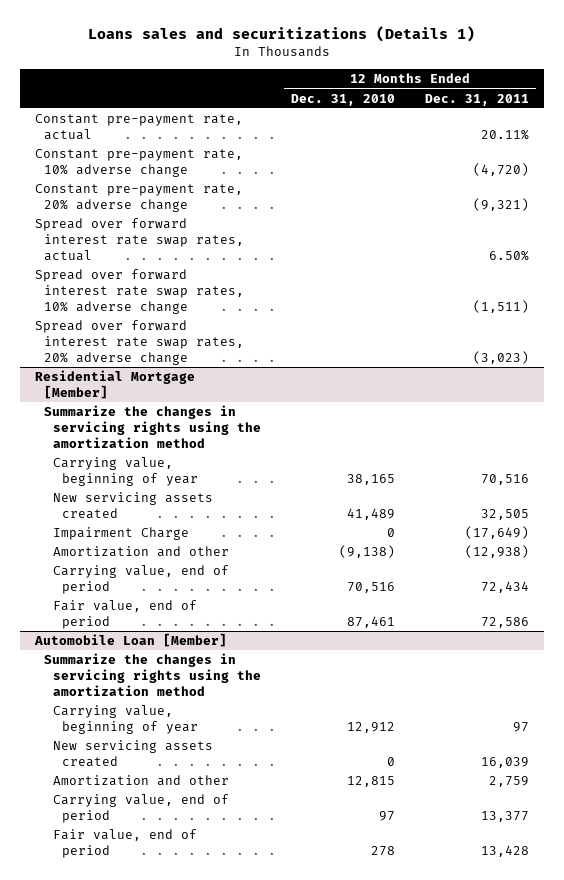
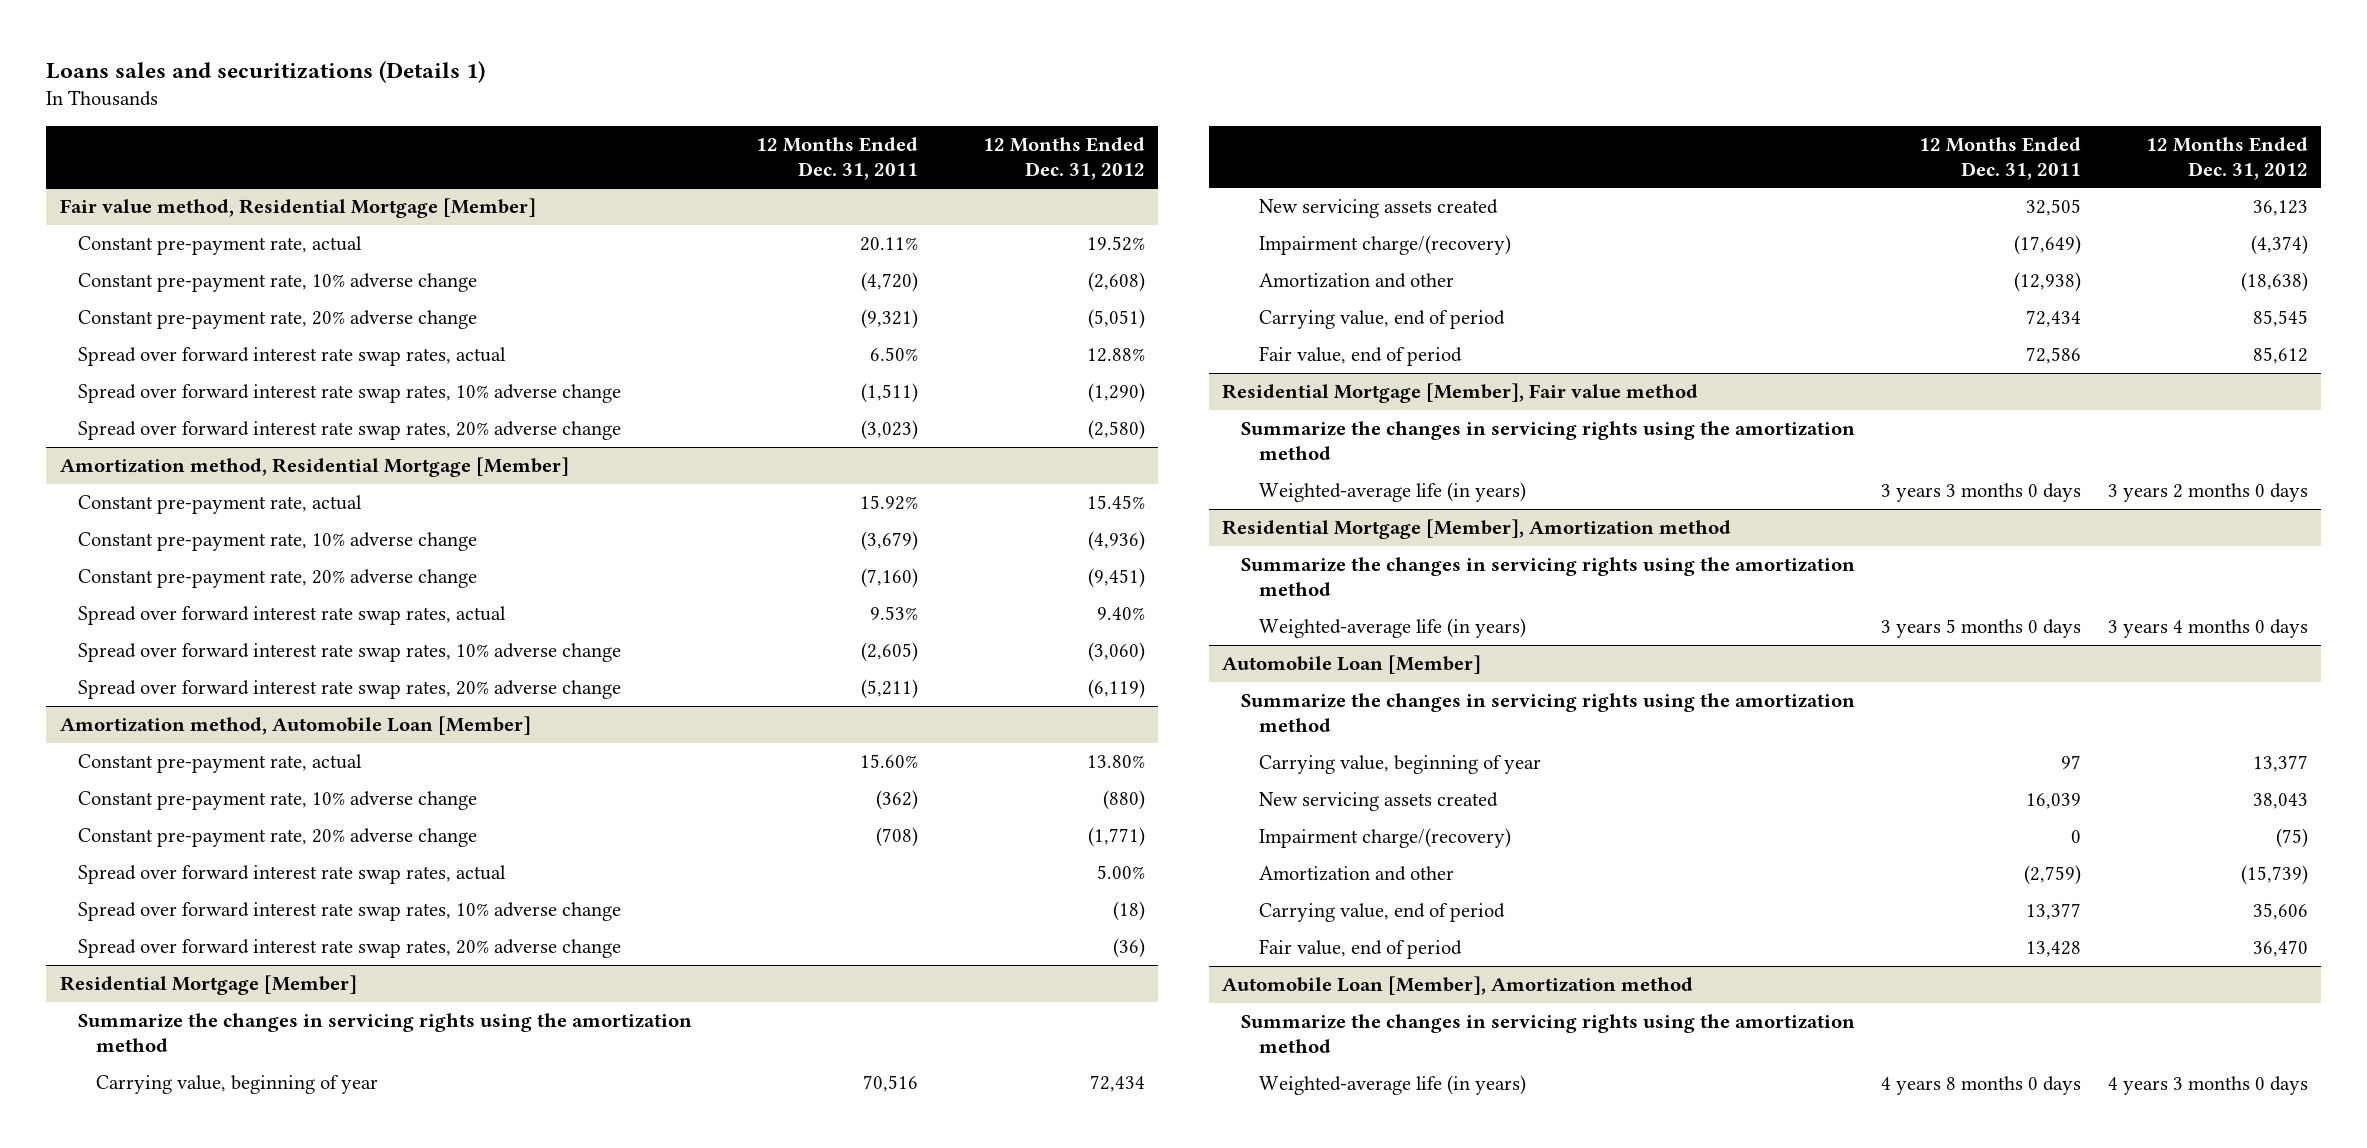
[291,93,396,106] Dec. 31, 2010 -> none
none -> [982,136,1145,180] 12 Months Ended Dec. 31, 2012
none -> [59,198,536,219] Fair value method, Residential Mortgage [Member]
none -> [59,457,569,478] Amortization method, Residential Mortgage [Member]
none -> [77,495,362,515] Constant pre-payment rate, actual
none -> [77,532,477,552] Constant pre-payment rate, 10% adverse change
none -> [77,569,477,589] Constant pre-payment rate, 20% adverse change
none -> [77,606,506,626] Spread over forward interest rate swap rates, actual
none -> [77,643,621,663] Spread over forward interest rate swap rates, 10% adverse change
none -> [77,680,621,700] Spread over forward interest rate swap rates, 20% adverse change
none -> [59,716,531,736] Amortization method, Automobile Loan [Member]
none -> [77,754,362,774] Constant pre-payment rate, actual
none -> [77,791,477,811] Constant pre-payment rate, 10% adverse change
none -> [77,828,477,848] Constant pre-payment rate, 20% adverse change
none -> [77,865,506,885] Spread over forward interest rate swap rates, actual
none -> [77,902,621,922] Spread over forward interest rate swap rates, 10% adverse change
none -> [77,939,621,959] Spread over forward interest rate swap rates, 20% adverse change
[53,527,190,541] Impairment Charge -> [1258,235,1511,256] Impairment charge/(recovery)
none -> [1222,383,1699,404] Residential Mortgage [Member], Fair value method
none -> [1240,421,1855,460] Summarize the changes in servicing rights using the amortization method
none -> [1258,482,1526,503] Weighted-average life (in years)
none -> [1222,519,1732,540] Residential Mortgage [Member], Amortization method
none -> [1240,557,1855,596] Summarize the changes in servicing rights using the amortization method
none -> [1258,618,1526,639] Weighted-average life (in years)
none -> [1258,828,1511,849] Impairment charge/(recovery)
[488,776,529,788] 2,759 -> [2024,865,2082,886] (2,759)
none -> [1222,976,1694,996] Automobile Loan [Member], Amortization method
none -> [1240,1014,1855,1053] Summarize the changes in servicing rights using the amortization method
none -> [1258,1075,1526,1096] Weighted-average life (in years)

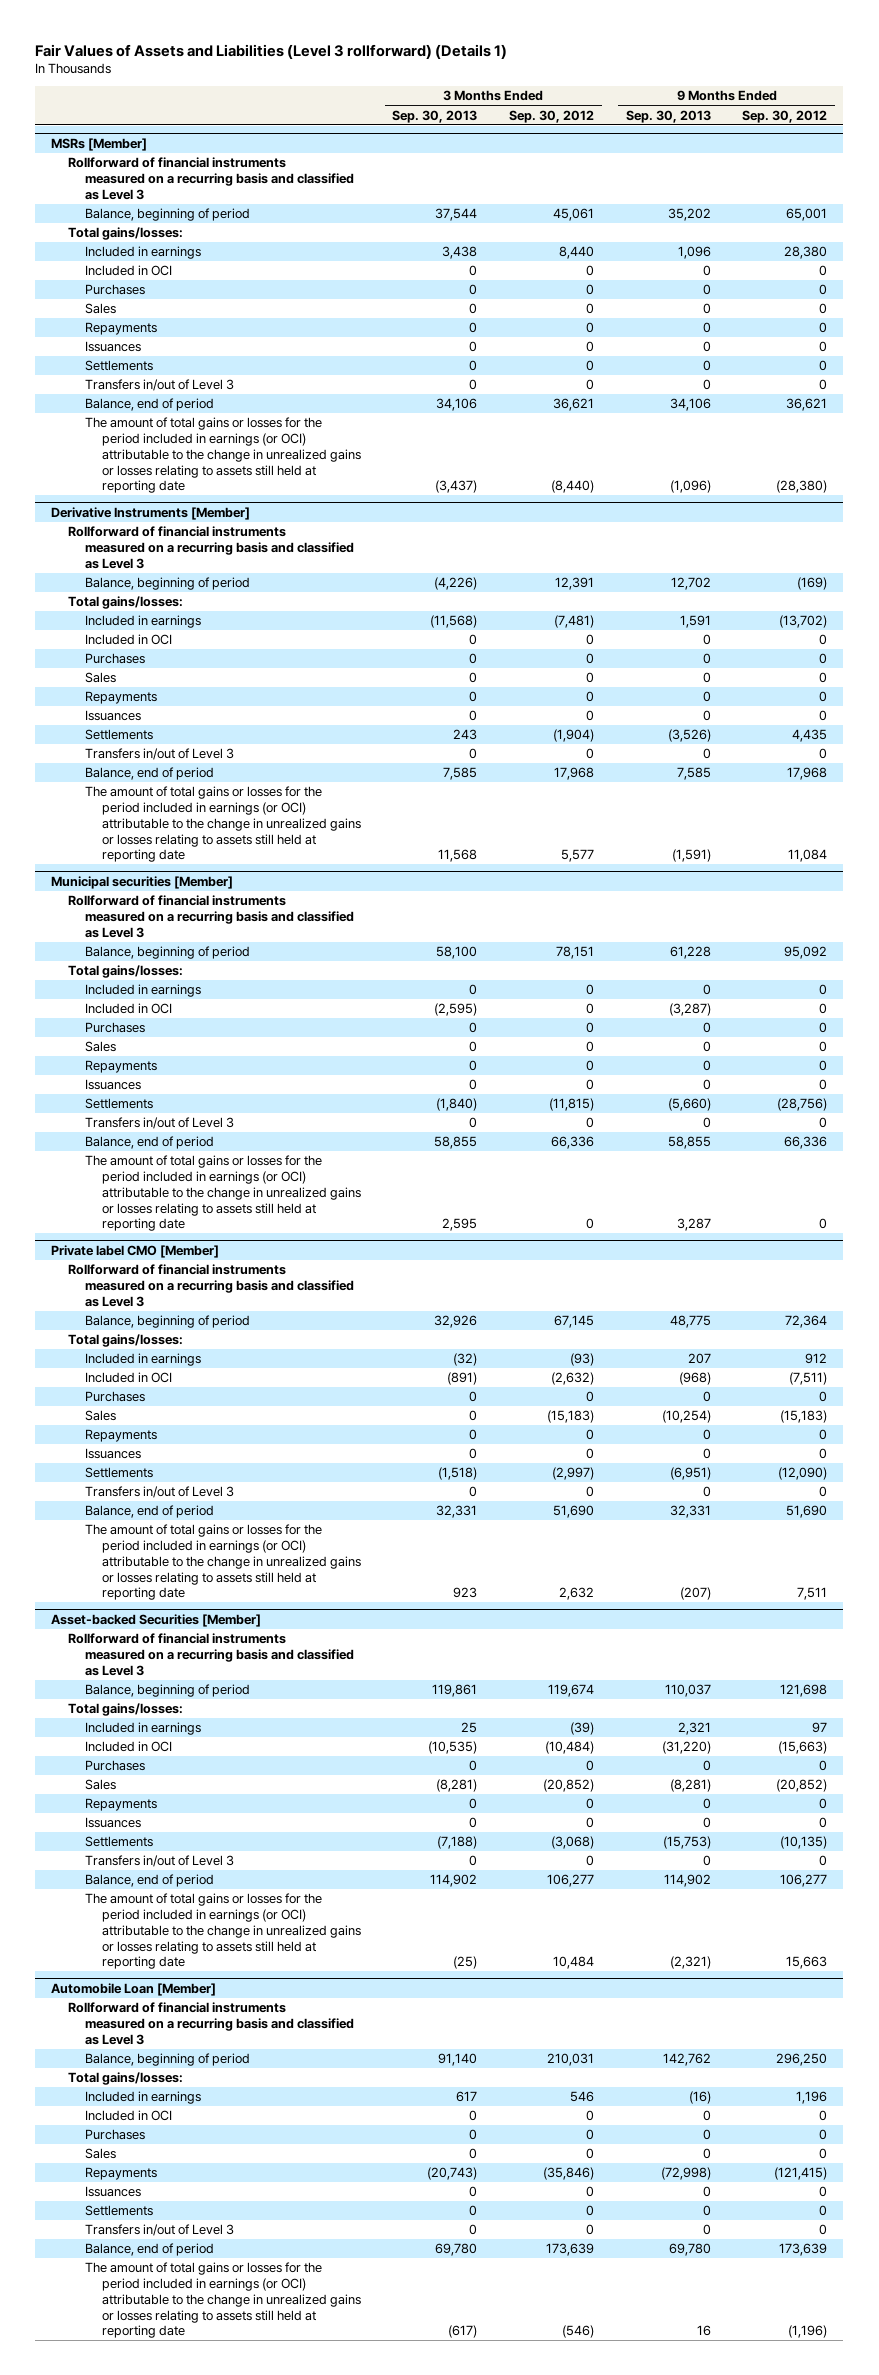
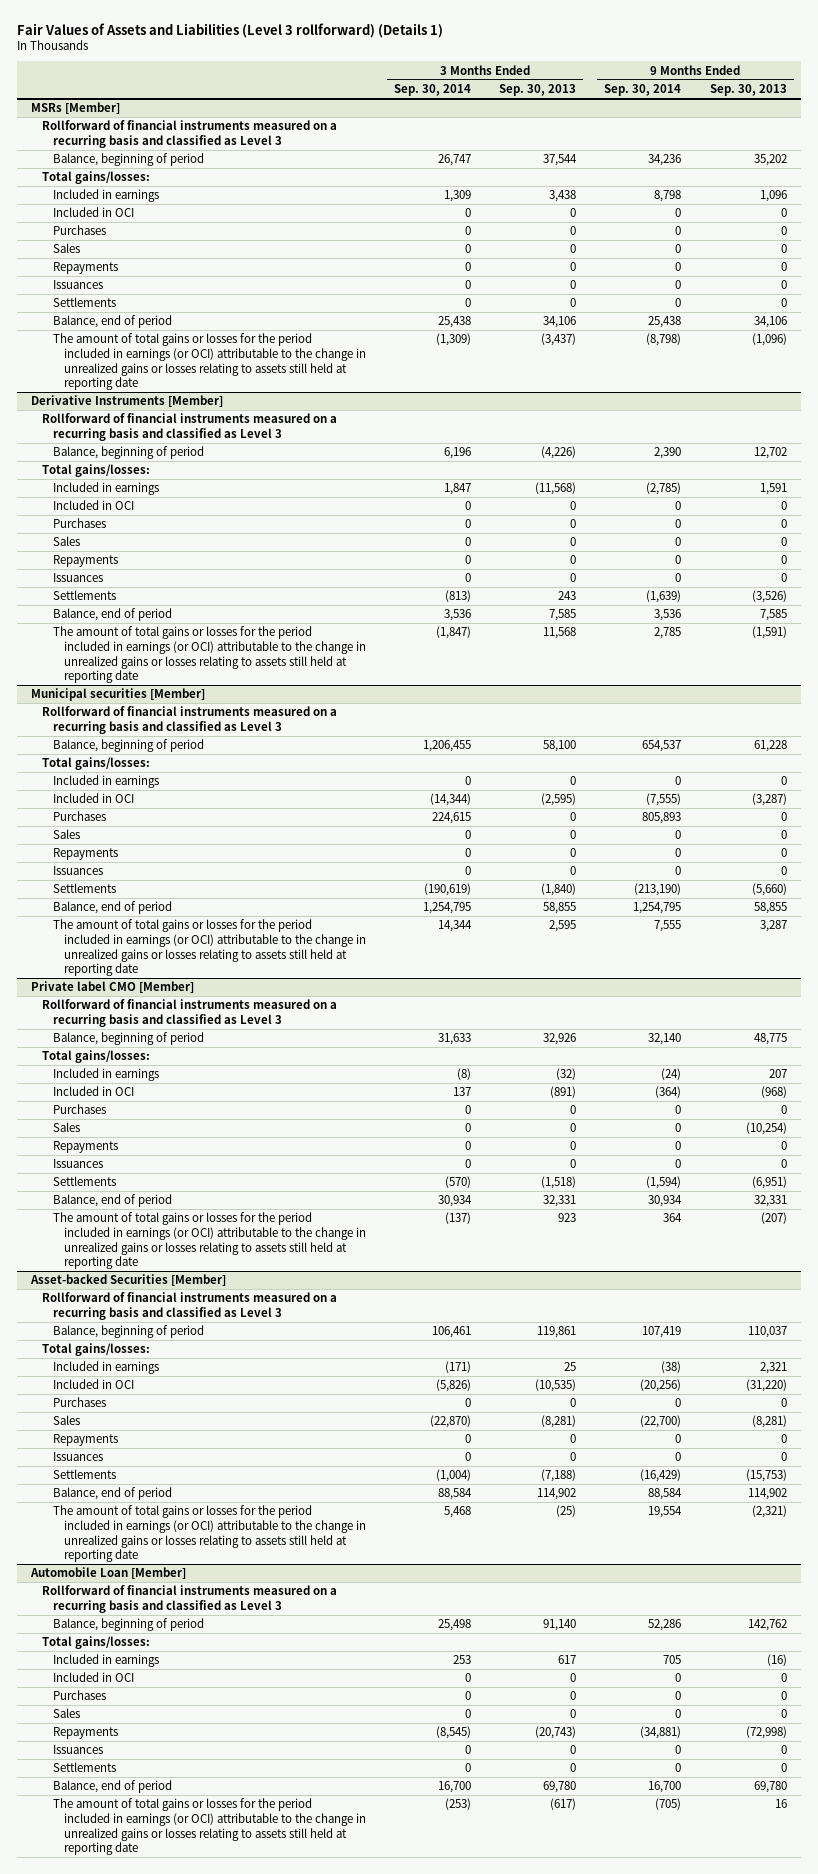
[509,109,595,123] Sep. 30, 2012 -> none
[742,109,828,123] Sep. 30, 2012 -> none
none -> [394,84,472,97] Sep. 30, 2014
none -> [604,84,682,97] Sep. 30, 2014
[84,379,234,392] Transfers in/out of Level 3 -> none
[84,748,234,761] Transfers in/out of Level 3 -> none
[84,1117,234,1130] Transfers in/out of Level 3 -> none
[84,1486,234,1499] Transfers in/out of Level 3 -> none
[84,1855,234,1868] Transfers in/out of Level 3 -> none
[84,2224,234,2237] Transfers in/out of Level 3 -> none

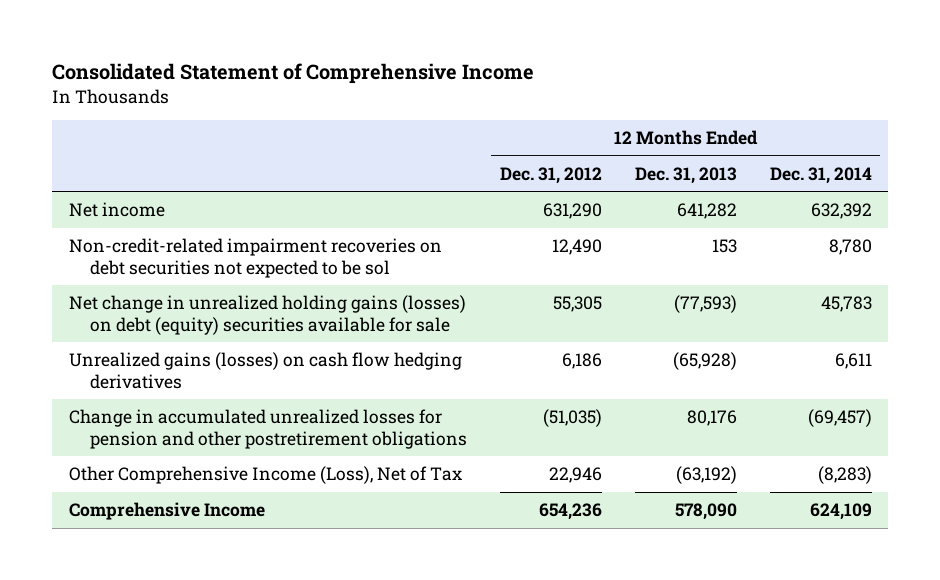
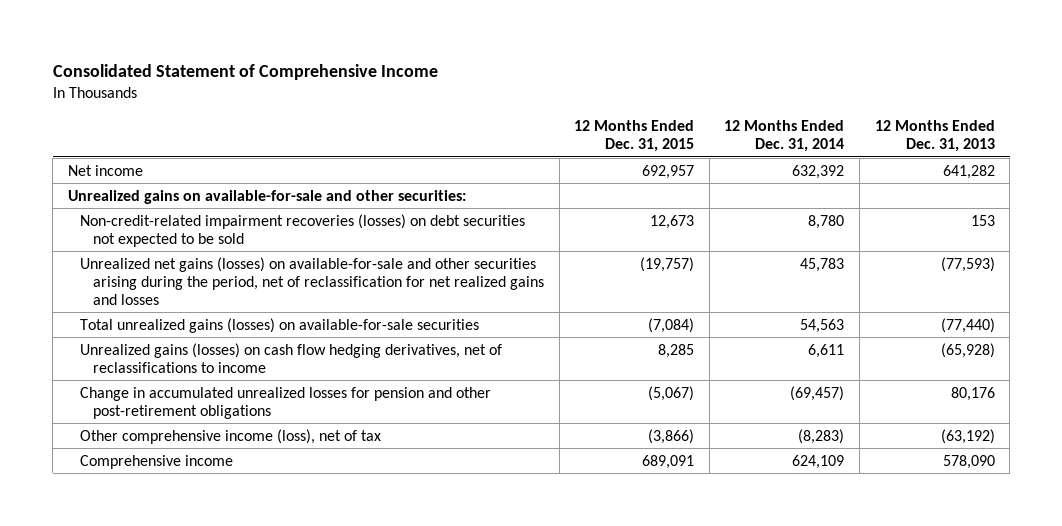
[499,166,602,184] Dec. 31, 2012 -> none
none -> [574,120,695,153] 12 Months Ended Dec. 31, 2015
none -> [67,189,466,204] Unrealized gains on available-for-sale and other securities:
[68,238,442,278] Non-credit-related impairment recoveries on debt securities not expected to be sol -> [80,213,526,247] Non-credit-related impairment recoveries (losses) on debt securities not expected to be sold
[68,295,466,335] Net change in unrealized holding gains (losses) on debt (equity) securities available for sale -> [80,256,545,305] Unrealized net gains (losses) on available-for-sale and other securities arising during the period, net of reclassification for net realized gains and losses
none -> [80,317,480,333] Total unrealized gains (losses) on available-for-sale securities
[68,352,462,389] Unrealized gains (losses) on cash flow hedging derivatives -> [80,342,503,373] Unrealized gains (losses) on cash flow hedging derivatives, net of reclassifications to income
[68,409,467,449] Change in accumulated unrealized losses for pension and other postretirement obligations -> [80,386,492,419] Change in accumulated unrealized losses for pension and other post-retirement obligations
[68,466,462,485] Other Comprehensive Income (Loss), Net of Tax -> [80,428,382,444] Other comprehensive income (loss), net of tax
[68,502,265,521] Comprehensive Income -> [80,454,234,469] Comprehensive income

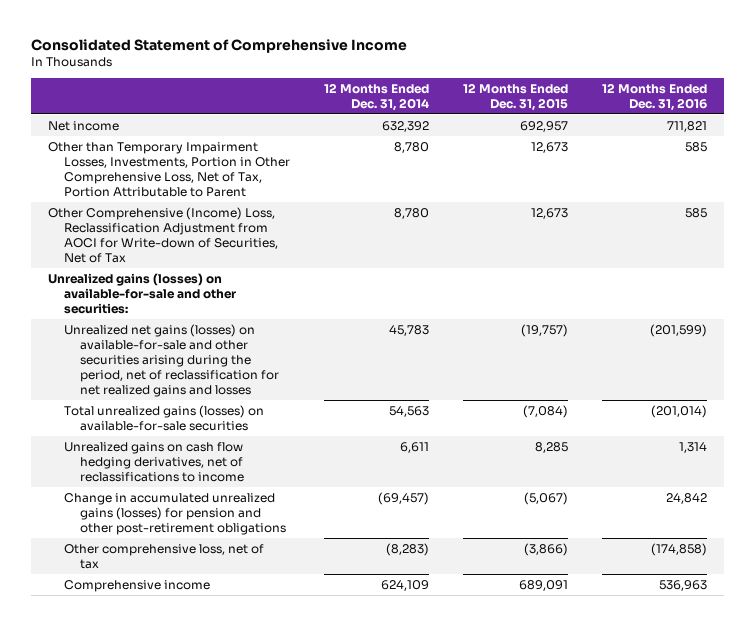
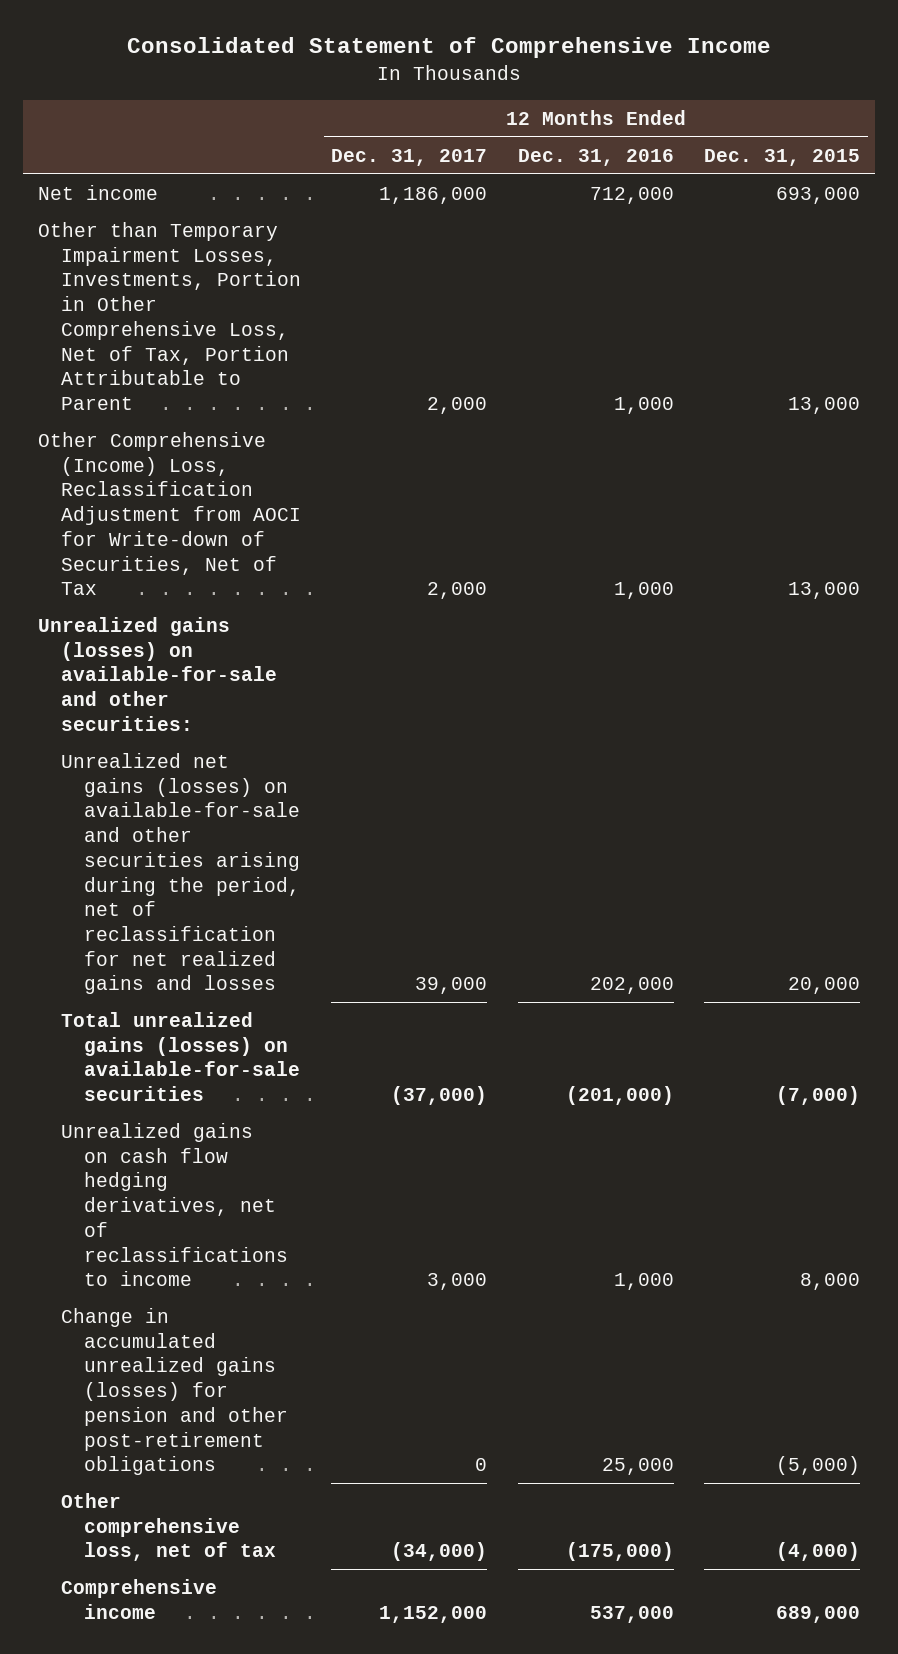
[323,82,429,111] 12 Months Ended Dec. 31, 2014 -> none
none -> [331,148,488,166] Dec. 31, 2017
[519,120,568,132] 692,957 -> [776,187,861,205] 693,000
[666,120,707,132] 711,821 -> [589,187,674,205] 712,000
[530,141,568,153] 12,673 -> [788,397,861,415] 13,000
[684,141,707,152] 585 -> [613,397,674,415] 1,000
[530,207,568,219] 12,673 -> [788,582,861,600] 13,000
[684,207,707,218] 585 -> [613,582,674,600] 1,000
[520,323,568,337] (19,757) -> [788,977,861,995] 20,000
[649,323,707,337] (201,599) -> [589,977,674,995] 202,000
[522,404,568,418] (7,084) -> [776,1086,861,1106] (7,000)
[650,404,707,418] (201,014) -> [565,1086,674,1106] (201,000)
[534,441,568,453] 8,285 -> [800,1273,861,1291] 8,000
[678,441,707,453] 1,314 -> [613,1273,674,1291] 1,000
[523,491,568,505] (5,067) -> [776,1456,861,1476] (5,000)
[665,492,707,504] 24,842 -> [601,1458,674,1476] 25,000
[523,542,568,556] (3,866) -> [776,1542,861,1562] (4,000)
[650,542,707,556] (174,858) -> [565,1542,674,1562] (175,000)
[518,579,568,591] 689,091 -> [776,1605,861,1623] 689,000
[658,579,707,591] 536,963 -> [589,1605,674,1623] 537,000

